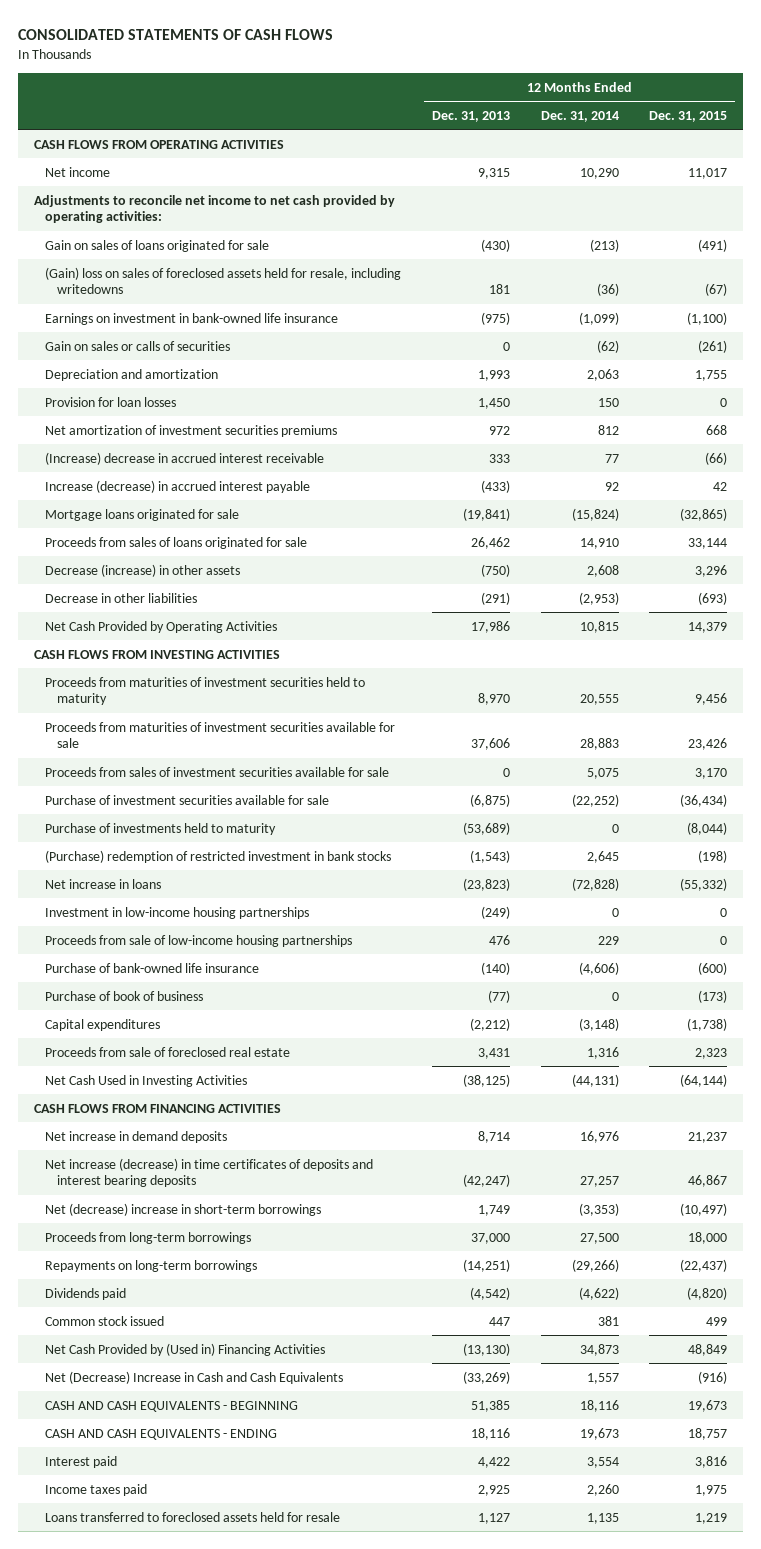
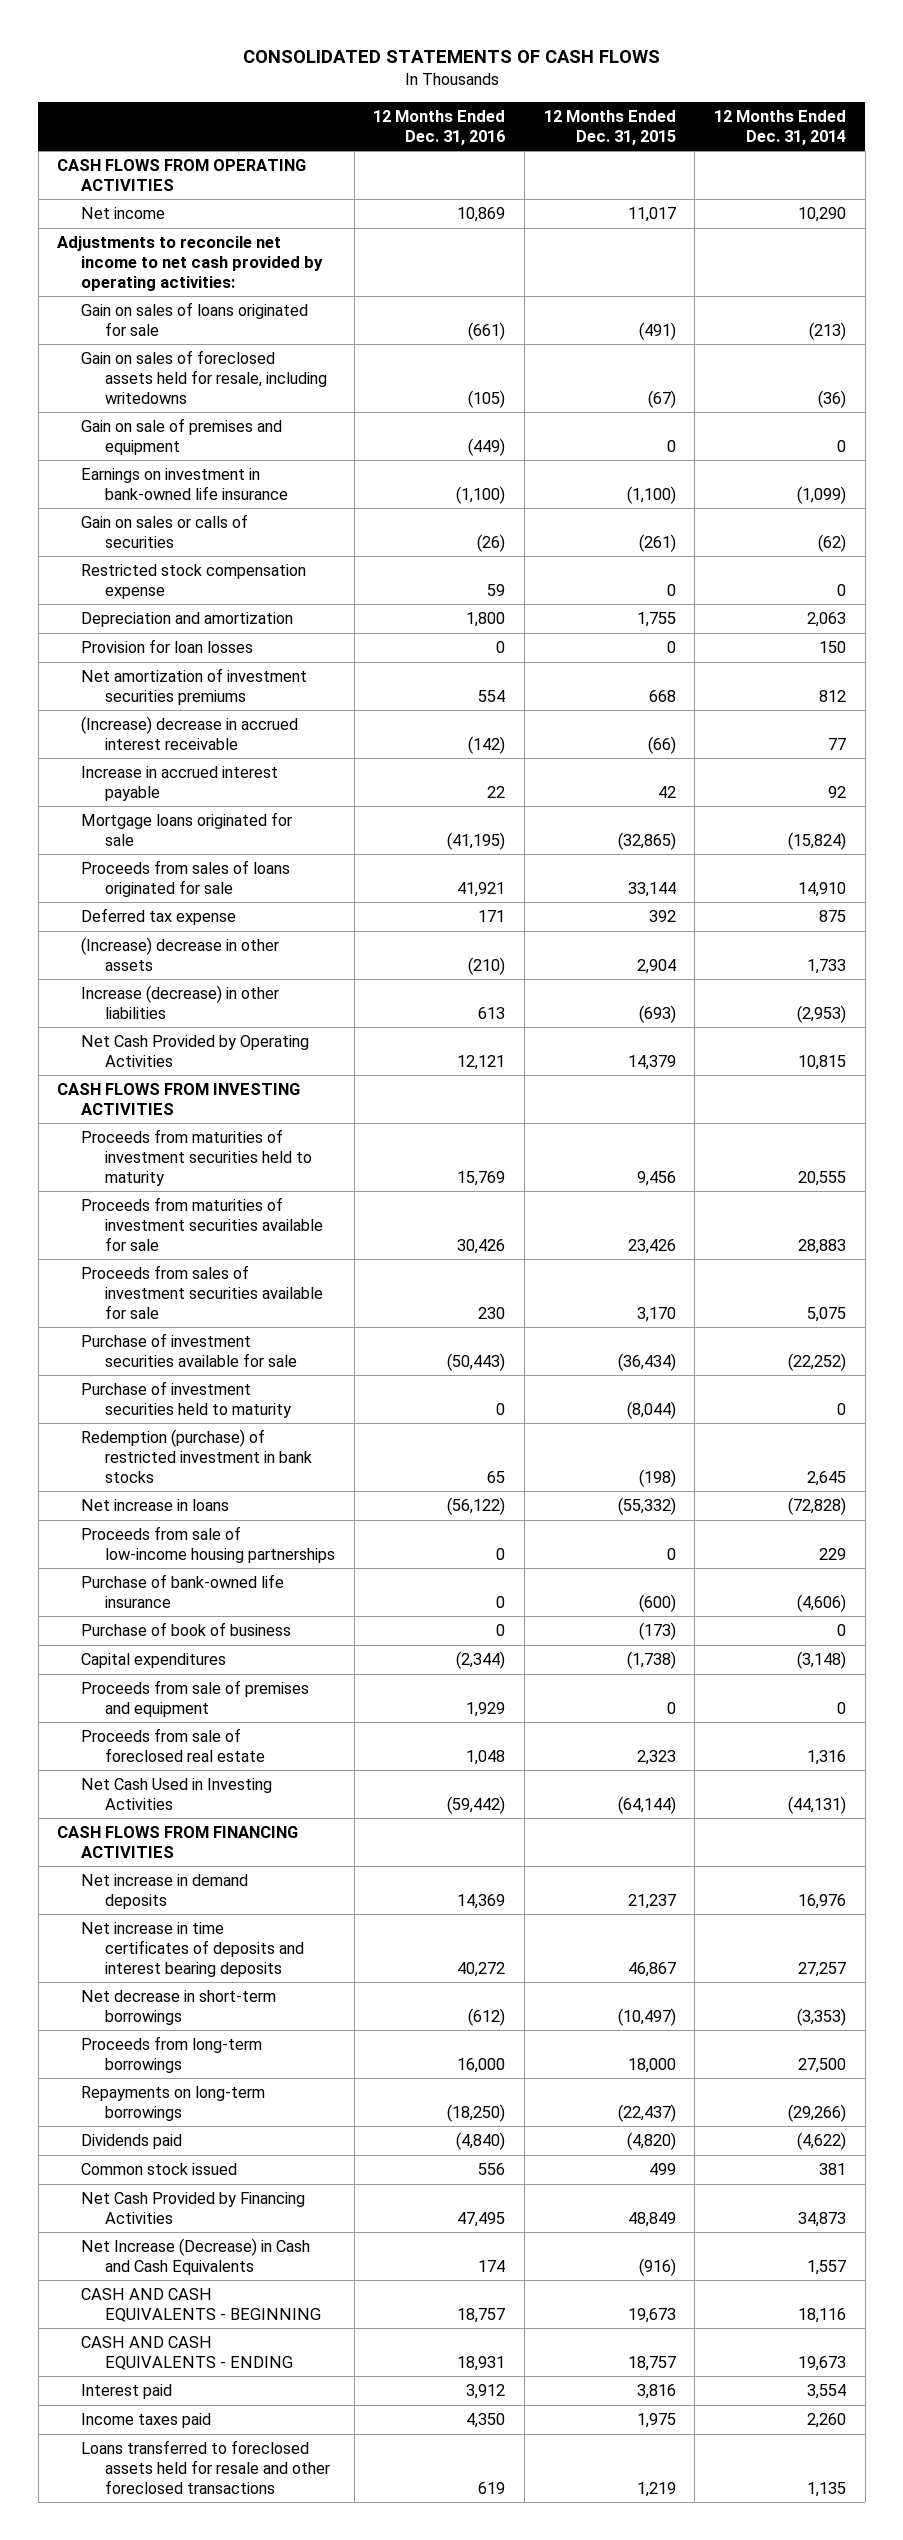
[432,110,511,122] Dec. 31, 2013 -> none
none -> [373,109,506,145] 12 Months Ended Dec. 31, 2016
[45,266,402,295] (Gain) loss on sales of foreclosed assets held for resale, including writedowns -> [81,350,327,404] Gain on sales of foreclosed assets held for resale, including writedowns
none -> [81,418,283,455] Gain on sale of premises and equipment
none -> [81,564,307,599] Restricted stock compensation expense
[45,479,311,493] Increase (decrease) in accrued interest payable -> [81,766,279,801] Increase in accrued interest payable
none -> [81,908,237,926] Deferred tax expense
[45,563,241,577] Decrease (increase) in other assets -> [81,937,280,971] (Increase) decrease in other assets
[586,564,619,577] 2,608 -> [807,958,847,974] 1,733
[695,564,728,577] 3,296 -> [636,958,676,974] 2,904
[45,592,198,603] Decrease in other liabilities -> [81,985,280,1019] Increase (decrease) in other liabilities
[45,822,277,835] Purchase of investments held to maturity -> [81,1381,291,1418] Purchase of investment securities held to maturity
[45,849,392,863] (Purchase) redemption of restricted investment in bank stocks -> [81,1429,312,1483] Redemption (purchase) of restricted investment in bank stocks
[45,906,310,919] Investment in low-income housing partnerships -> none
none -> [81,1680,310,1717] Proceeds from sale of premises and equipment
[45,1157,374,1188] Net increase (decrease) in time certificates of deposits and interest bearing deposits -> [81,1922,304,1977] Net increase in time certificates of deposits and interest bearing deposits
[45,1202,322,1216] Net (decrease) increase in short-term borrowings -> [81,1990,277,2025] Net decrease in short-term borrowings
[45,1342,326,1356] Net Cash Provided by (Used in) Financing Activities -> [81,2192,306,2224] Net Cash Provided by Financing Activities
[45,1370,344,1384] Net (Decrease) Increase in Cash and Cash Equivalents -> [81,2238,311,2275] Net Increase (Decrease) in Cash and Cash Equivalents
[45,1511,341,1522] Loans transferred to foreclosed assets held for resale -> [81,2440,330,2494] Loans transferred to foreclosed assets held for resale and other foreclosed transactions

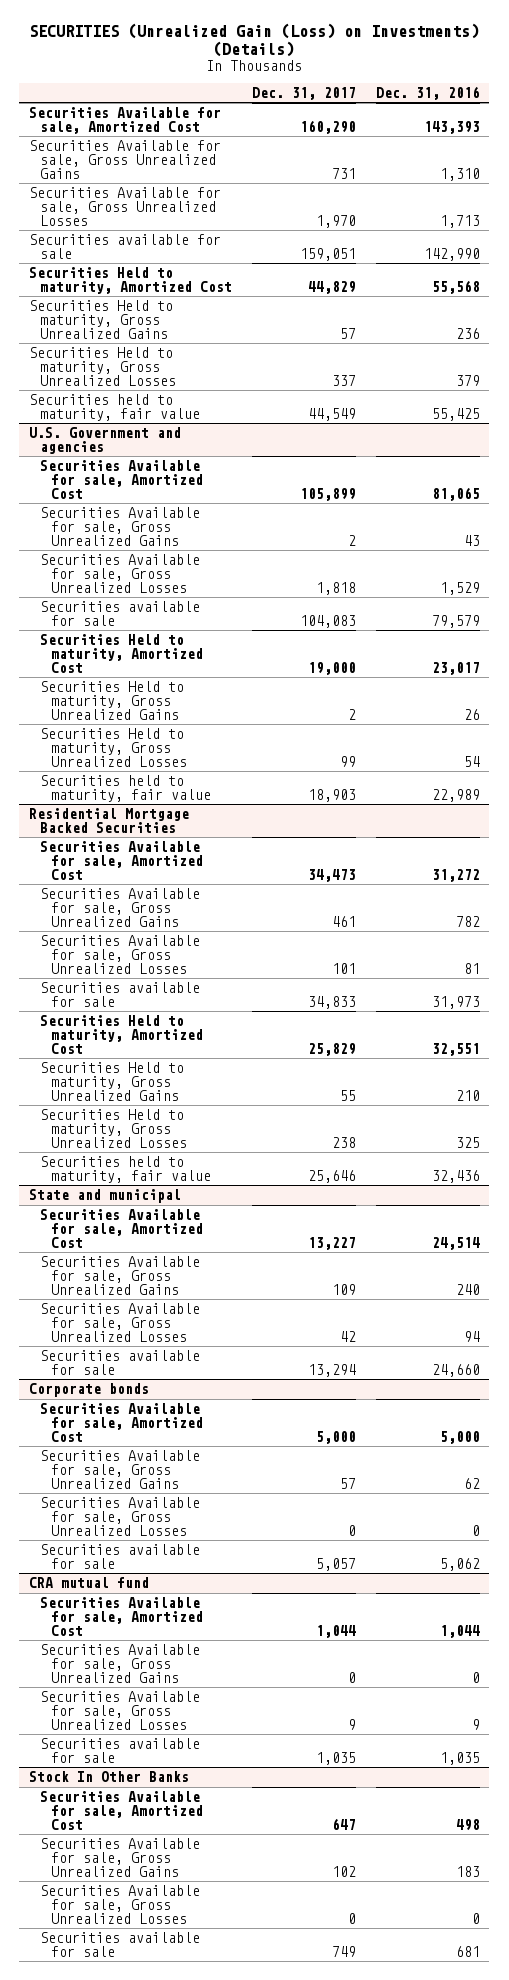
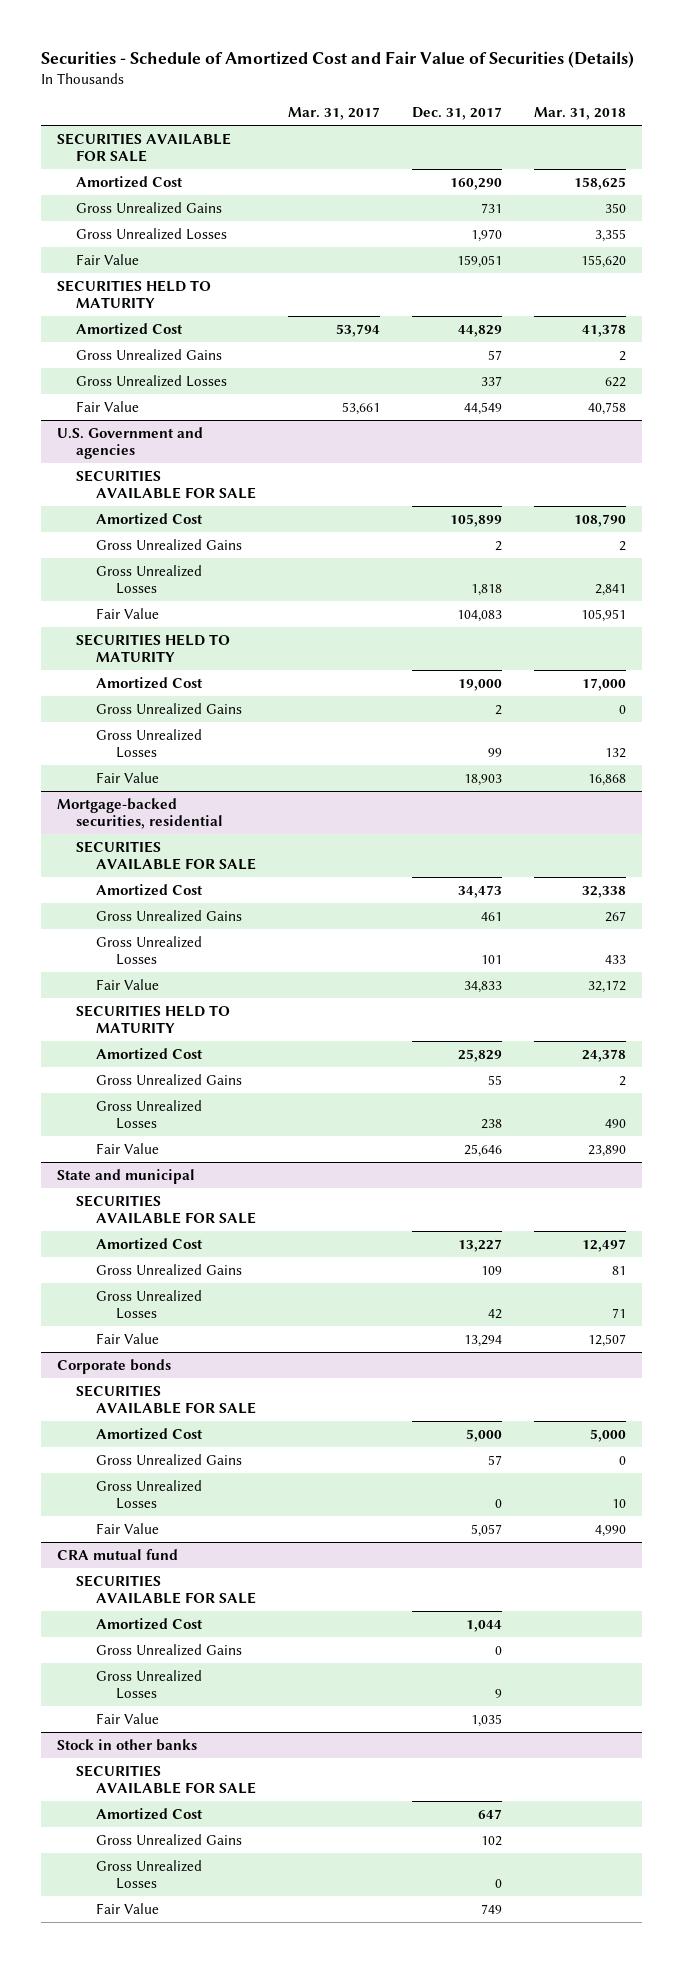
[29,23,480,58] SECURITIES (Unrealized Gain (Loss) on Investments) (Details) -> [40,51,634,69] Securities - Schedule of Amortized Cost and Fair Value of Securities (Details)
[375,85,480,100] Dec. 31, 2016 -> none
none -> [287,107,380,121] Mar. 31, 2017
none -> [533,107,626,121] Mar. 31, 2018
none -> [56,132,231,163] SECURITIES AVAILABLE FOR SALE
[29,107,222,134] Securities Available for sale, Amortized Cost -> [76,175,184,188] Amortized Cost
[29,140,222,179] Securities Available for sale, Gross Unrealized Gains -> [76,201,223,214] Gross Unrealized Gains
[29,187,222,226] Securities Available for sale, Gross Unrealized Losses -> [76,227,228,240] Gross Unrealized Losses
[29,234,222,259] Securities available for sale -> [76,253,140,265] Fair Value
none -> [56,279,211,309] SECURITIES HELD TO MATURITY
[29,267,232,294] Securities Held to maturity, Amortized Cost -> [76,322,184,335] Amortized Cost
[29,300,174,339] Securities Held to maturity, Gross Unrealized Gains -> [76,348,223,361] Gross Unrealized Gains
[29,347,176,386] Securities Held to maturity, Gross Unrealized Losses -> [76,374,228,387] Gross Unrealized Losses
[29,394,200,421] Securities held to maturity, fair value -> [76,400,140,412] Fair Value
none -> [76,469,257,500] SECURITIES AVAILABLE FOR SALE
[39,460,203,499] Securities Available for sale, Amortized Cost -> [96,512,204,525] Amortized Cost
[39,507,200,546] Securities Available for sale, Gross Unrealized Gains -> [96,538,243,551] Gross Unrealized Gains
[39,554,200,593] Securities Available for sale, Gross Unrealized Losses -> [96,564,203,595] Gross Unrealized Losses
[39,601,200,626] Securities available for sale -> [96,607,160,619] Fair Value
none -> [76,633,231,663] SECURITIES HELD TO MATURITY
[39,634,203,673] Securities Held to maturity, Amortized Cost -> [96,676,204,689] Amortized Cost
[39,681,184,720] Securities Held to maturity, Gross Unrealized Gains -> [96,702,243,715] Gross Unrealized Gains
[39,728,187,767] Securities Held to maturity, Gross Unrealized Losses -> [96,728,203,759] Gross Unrealized Losses
[39,775,211,802] Securities held to maturity, fair value -> [96,771,160,783] Fair Value
[29,808,190,833] Residential Mortgage Backed Securities -> [56,797,224,830] Mortgage-backed securities, residential
none -> [76,840,257,871] SECURITIES AVAILABLE FOR SALE
[39,841,203,880] Securities Available for sale, Amortized Cost -> [96,883,204,896] Amortized Cost
[39,888,200,927] Securities Available for sale, Gross Unrealized Gains -> [96,909,243,922] Gross Unrealized Gains
[39,935,200,974] Securities Available for sale, Gross Unrealized Losses -> [96,935,203,966] Gross Unrealized Losses
[39,982,200,1007] Securities available for sale -> [96,978,160,990] Fair Value
none -> [76,1004,231,1034] SECURITIES HELD TO MATURITY
[39,1015,203,1054] Securities Held to maturity, Amortized Cost -> [96,1047,204,1060] Amortized Cost
[39,1062,184,1101] Securities Held to maturity, Gross Unrealized Gains -> [96,1073,243,1086] Gross Unrealized Gains
[39,1109,187,1148] Securities Held to maturity, Gross Unrealized Losses -> [96,1099,203,1130] Gross Unrealized Losses
[39,1156,211,1183] Securities held to maturity, fair value -> [96,1142,160,1154] Fair Value
none -> [76,1194,257,1225] SECURITIES AVAILABLE FOR SALE
[39,1209,203,1248] Securities Available for sale, Amortized Cost -> [96,1237,204,1250] Amortized Cost
[39,1256,200,1295] Securities Available for sale, Gross Unrealized Gains -> [96,1263,243,1276] Gross Unrealized Gains
[39,1303,200,1342] Securities Available for sale, Gross Unrealized Losses -> [96,1289,203,1320] Gross Unrealized Losses
[39,1350,200,1375] Securities available for sale -> [96,1332,160,1344] Fair Value
none -> [76,1384,257,1415] SECURITIES AVAILABLE FOR SALE
[39,1403,203,1442] Securities Available for sale, Amortized Cost -> [96,1427,204,1440] Amortized Cost
[39,1450,200,1489] Securities Available for sale, Gross Unrealized Gains -> [96,1453,243,1466] Gross Unrealized Gains
[39,1497,200,1536] Securities Available for sale, Gross Unrealized Losses -> [96,1479,203,1510] Gross Unrealized Losses
[39,1544,200,1569] Securities available for sale -> [96,1522,160,1534] Fair Value
none -> [76,1574,257,1605] SECURITIES AVAILABLE FOR SALE
[39,1597,203,1636] Securities Available for sale, Amortized Cost -> [96,1617,204,1630] Amortized Cost
[39,1644,200,1683] Securities Available for sale, Gross Unrealized Gains -> [96,1643,243,1656] Gross Unrealized Gains
[39,1691,200,1730] Securities Available for sale, Gross Unrealized Losses -> [96,1669,203,1700] Gross Unrealized Losses
[39,1738,200,1763] Securities available for sale -> [96,1712,160,1724] Fair Value
[29,1771,190,1783] Stock In Other Banks -> [56,1738,197,1751] Stock in other banks
none -> [76,1764,257,1795] SECURITIES AVAILABLE FOR SALE
[39,1791,203,1830] Securities Available for sale, Amortized Cost -> [96,1807,204,1820] Amortized Cost
[39,1838,200,1877] Securities Available for sale, Gross Unrealized Gains -> [96,1833,243,1846] Gross Unrealized Gains
[39,1885,200,1924] Securities Available for sale, Gross Unrealized Losses -> [96,1859,203,1890] Gross Unrealized Losses
[39,1932,200,1957] Securities available for sale -> [96,1902,160,1914] Fair Value

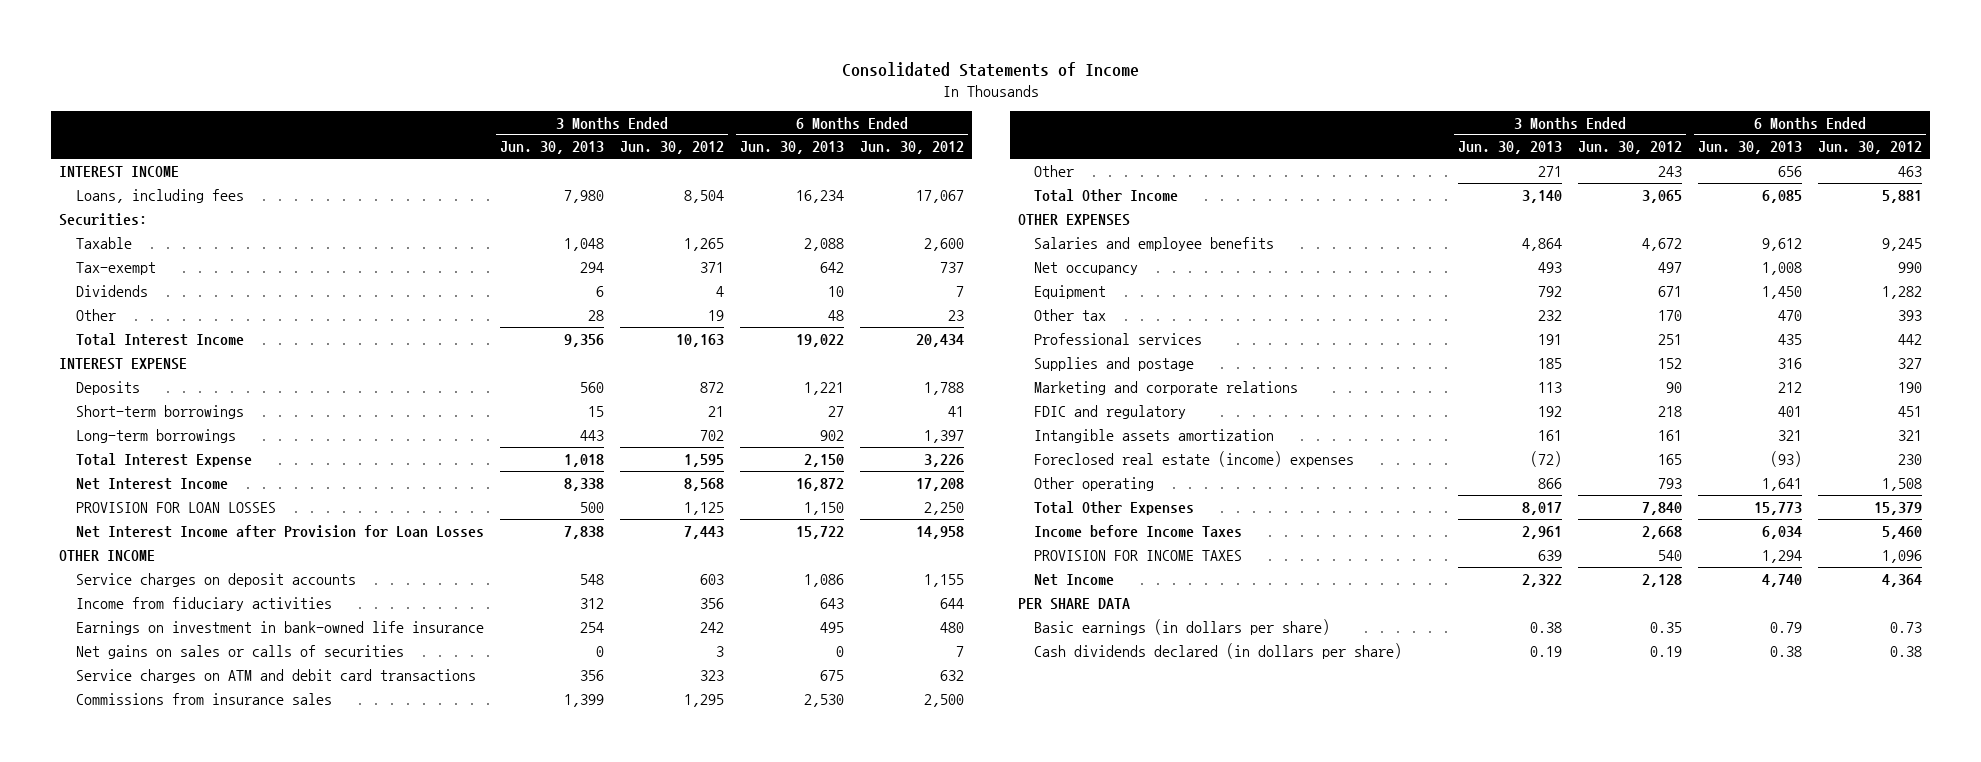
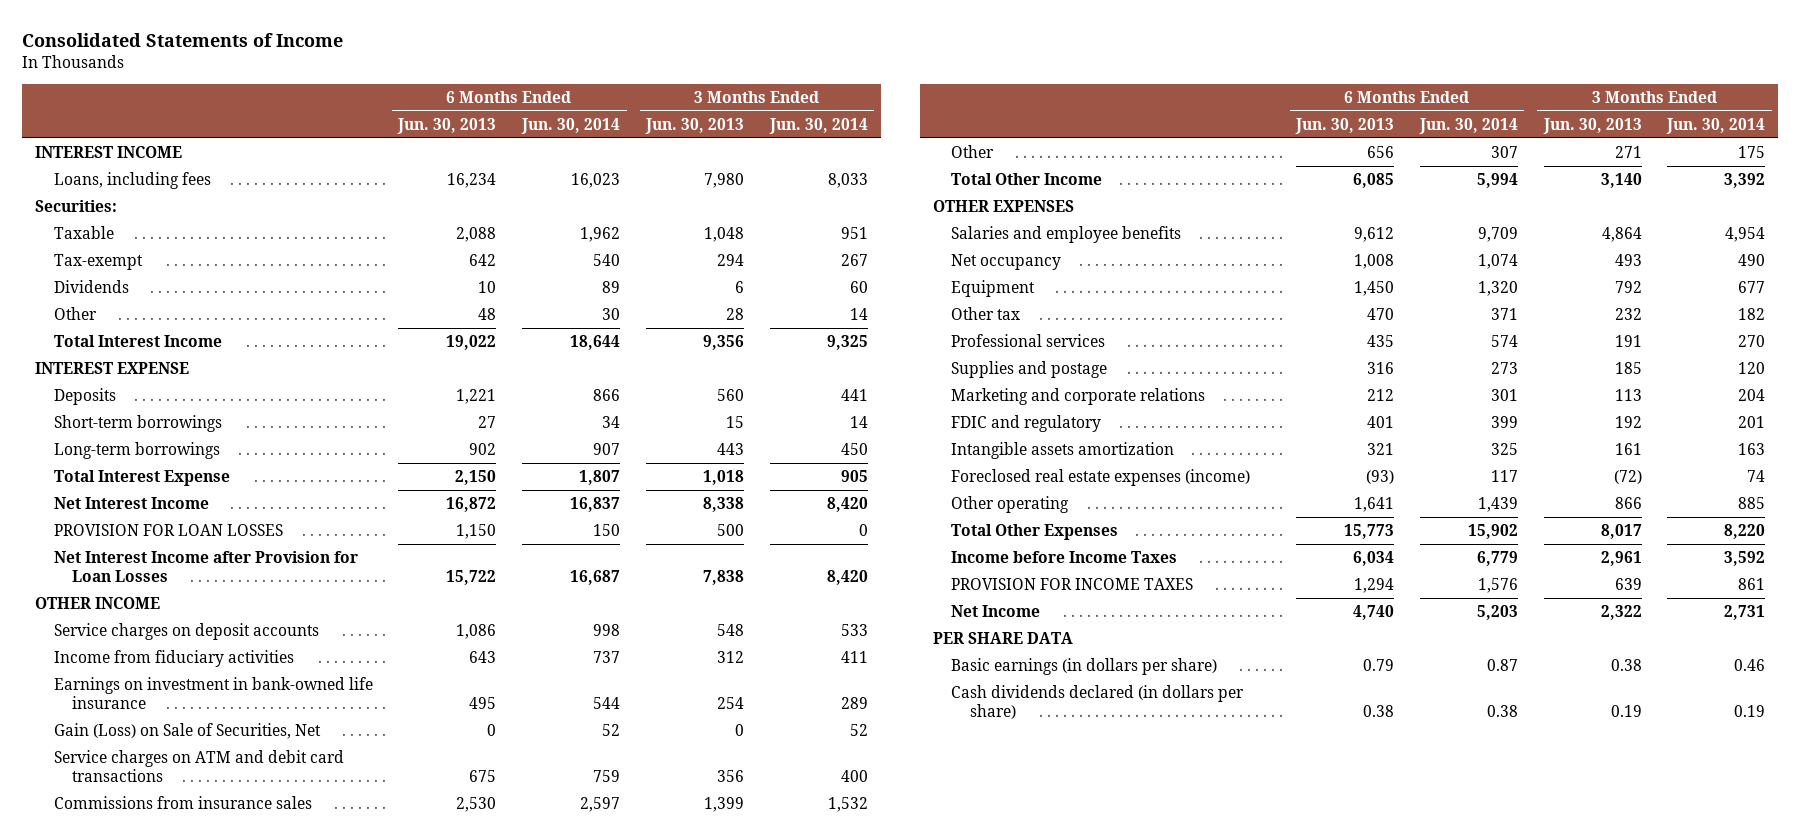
[619,141,724,155] Jun. 30, 2012 -> none
[859,141,964,155] Jun. 30, 2012 -> none
none -> [521,117,621,134] Jun. 30, 2014
none -> [768,117,868,134] Jun. 30, 2014
[75,644,404,659] Net gains on sales or calls of securities -> [53,723,321,740] Gain (Loss) on Sale of Securities, Net
[1034,450,1355,467] Foreclosed real estate (income) expenses -> [951,469,1251,487] Foreclosed real estate expenses (income)

